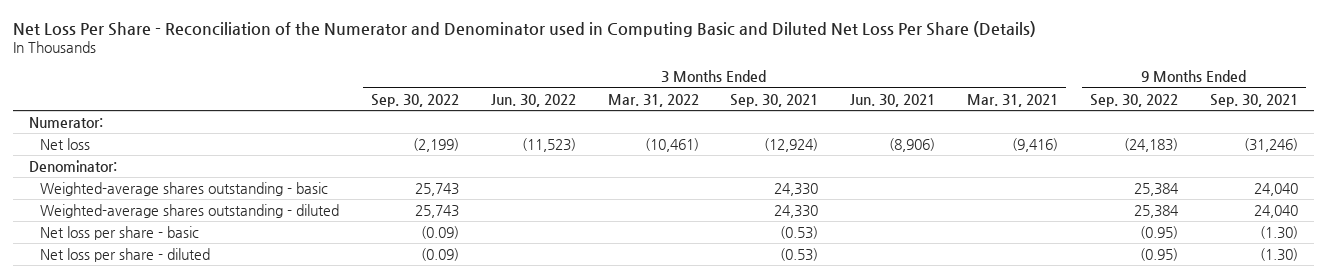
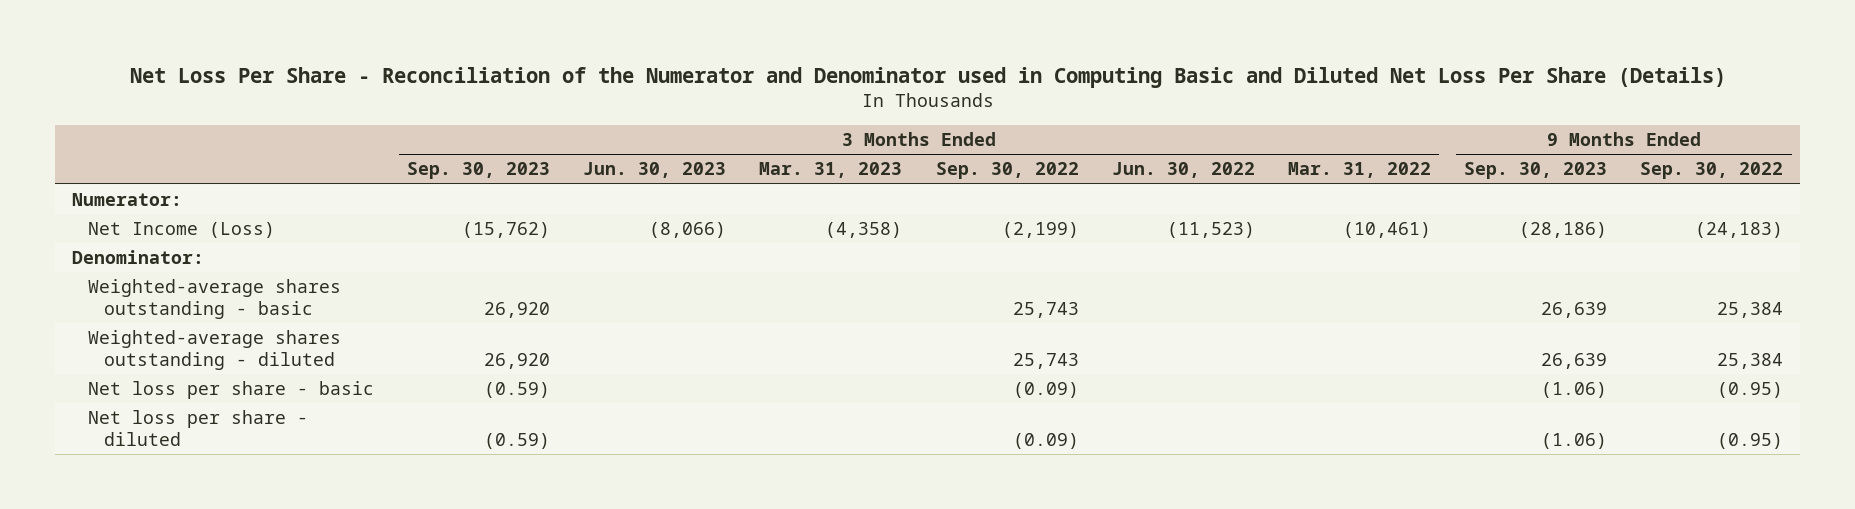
[730,93,819,107] Sep. 30, 2021 -> none
[850,93,936,107] Jun. 30, 2021 -> none
[967,93,1059,107] Mar. 31, 2021 -> none
[1209,93,1298,107] Sep. 30, 2021 -> none
none -> [406,162,550,180] Sep. 30, 2023
none -> [583,162,727,179] Jun. 30, 2023
none -> [759,162,903,179] Mar. 31, 2023
none -> [1464,162,1608,180] Sep. 30, 2023
[40,137,91,150] Net loss -> [87,222,275,239] Net Income (Loss)

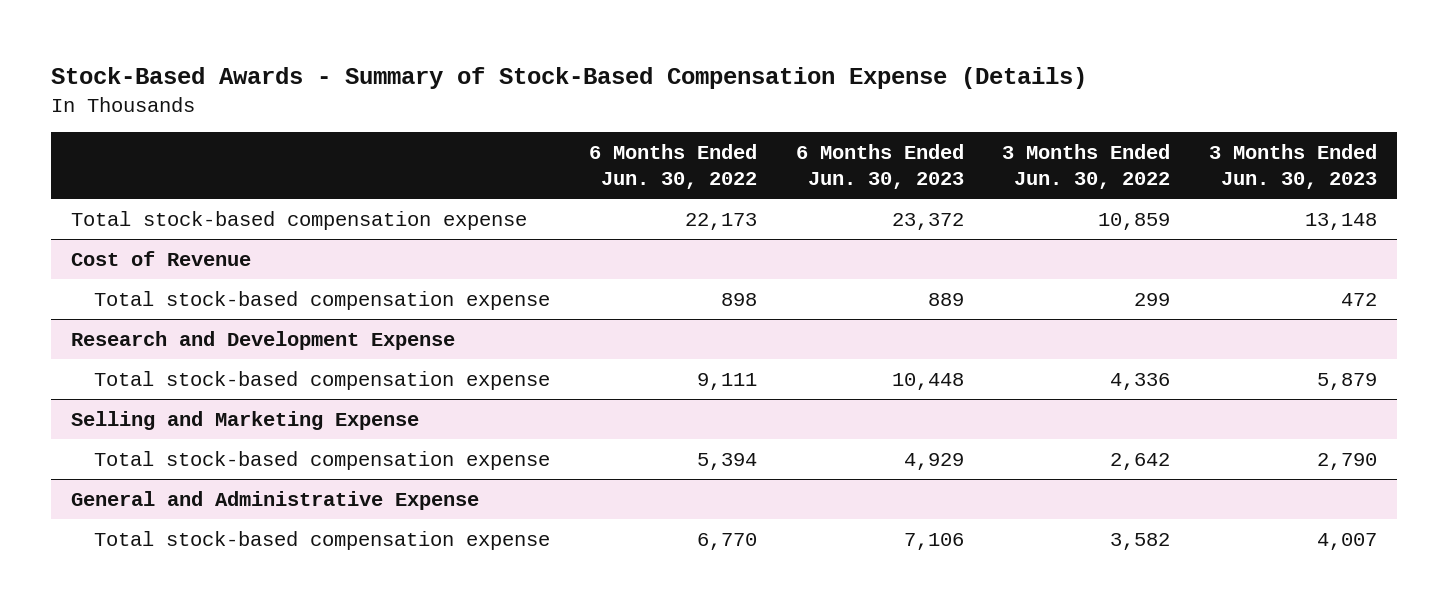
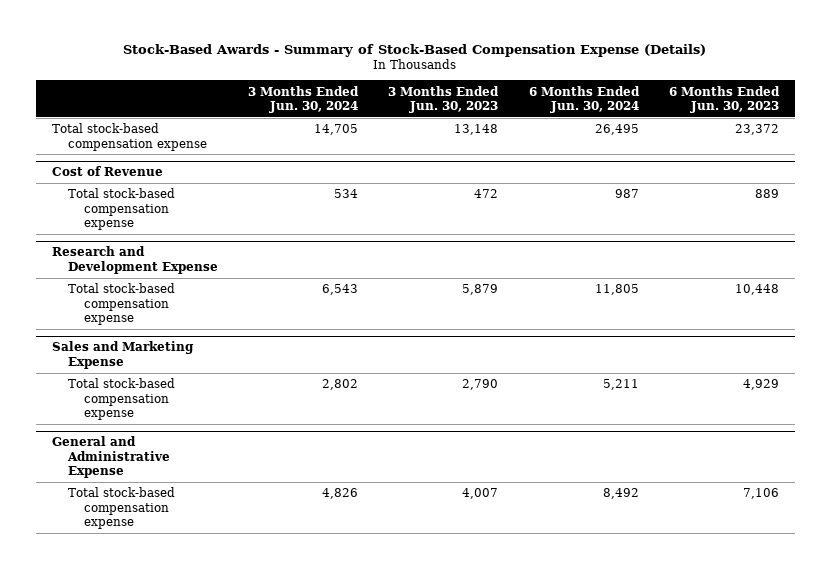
[588,144,757,190] 6 Months Ended Jun. 30, 2022 -> none
[1002,144,1171,190] 3 Months Ended Jun. 30, 2022 -> none
none -> [247,85,359,113] 3 Months Ended Jun. 30, 2024
none -> [528,85,640,113] 6 Months Ended Jun. 30, 2024
[70,410,419,430] Selling and Marketing Expense -> [51,341,194,369] Sales and Marketing Expense

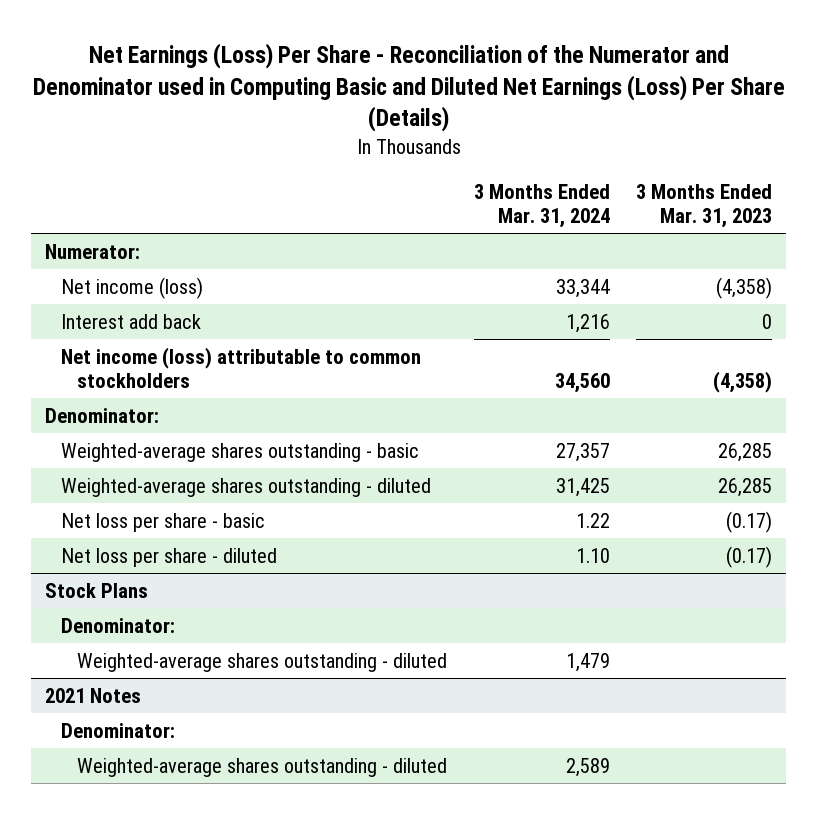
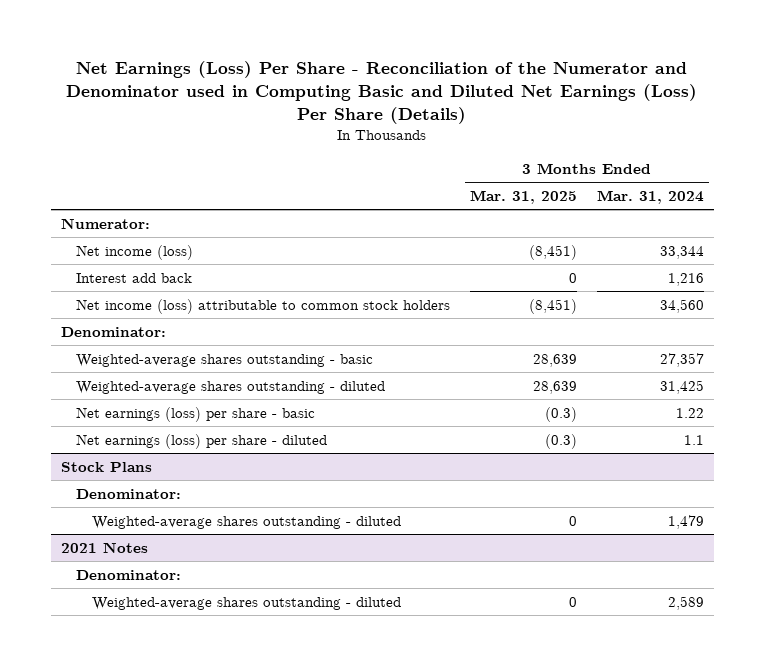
[636,183,773,229] 3 Months Ended Mar. 31, 2023 -> none
none -> [470,189,578,204] Mar. 31, 2025
[60,346,421,388] Net income (loss) attributable to common stockholders -> [76,298,451,314] Net income (loss) attributable to common stock holders
[60,512,265,532] Net loss per share - basic -> [76,406,316,422] Net earnings (loss) per share - basic
[60,547,277,567] Net loss per share - diluted -> [76,433,328,449] Net earnings (loss) per share - diluted
[575,547,610,563] 1.10 -> [684,434,705,445] 1.1

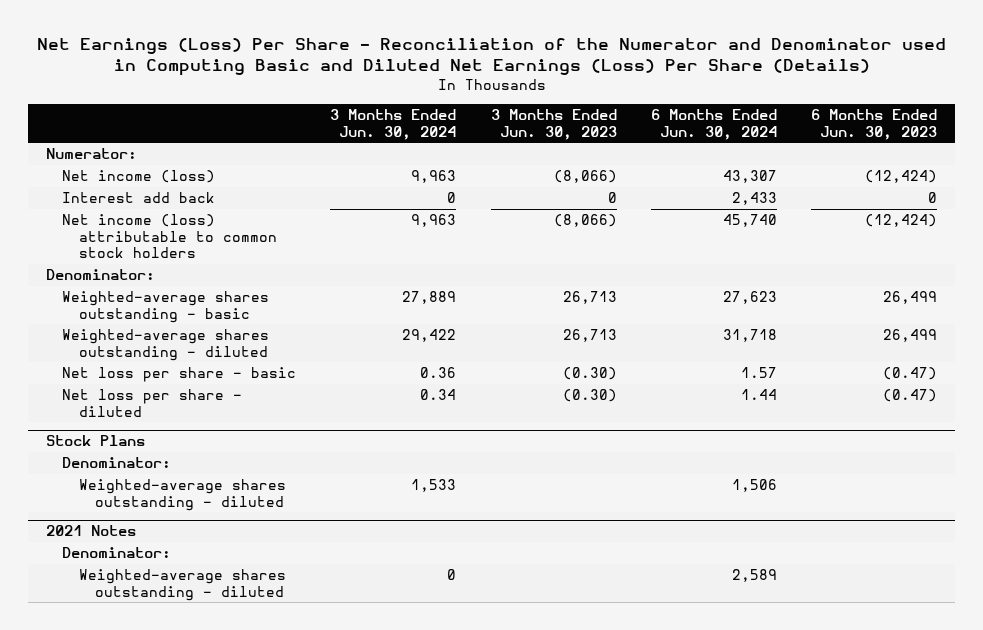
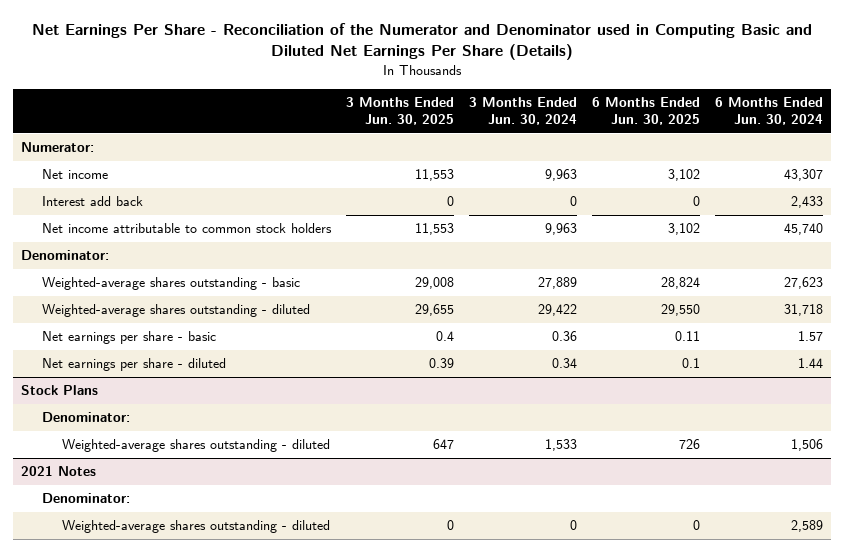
[36,37,946,77] Net Earnings (Loss) Per Share - Reconciliation of the Numerator and Denominator used in Computing Basic and Diluted Net Earnings (Loss) Per Share (Details) -> [32,22,813,61] Net Earnings Per Share - Reconciliation of the Numerator and Denominator used in Computing Basic and Diluted Net Earnings Per Share (Details)
[490,108,617,140] 3 Months Ended Jun. 30, 2023 -> none
[811,108,938,140] 6 Months Ended Jun. 30, 2023 -> none
none -> [345,97,454,126] 3 Months Ended Jun. 30, 2025
none -> [591,97,700,126] 6 Months Ended Jun. 30, 2025
[62,170,216,184] Net income (loss) -> [41,169,108,180] Net income
[62,214,277,259] Net income (loss) attributable to common stock holders -> [41,223,332,234] Net income attributable to common stock holders
[62,367,297,383] Net loss per share - basic -> [41,331,216,345] Net earnings per share - basic
[62,389,243,417] Net loss per share - diluted -> [41,358,226,372] Net earnings per share - diluted

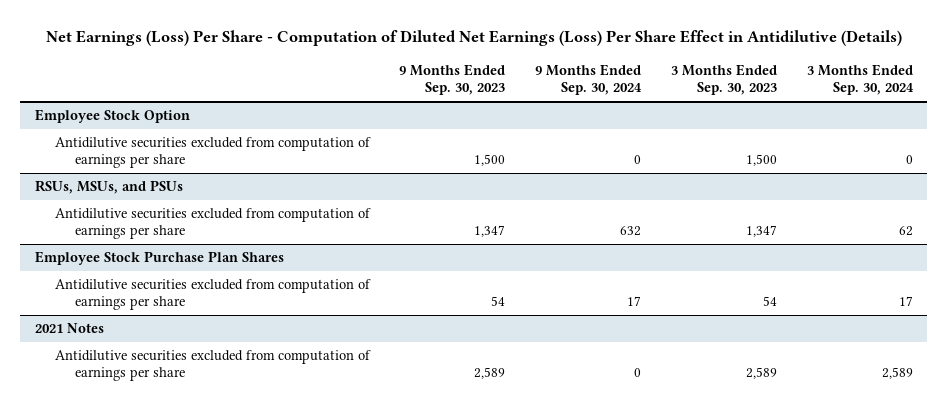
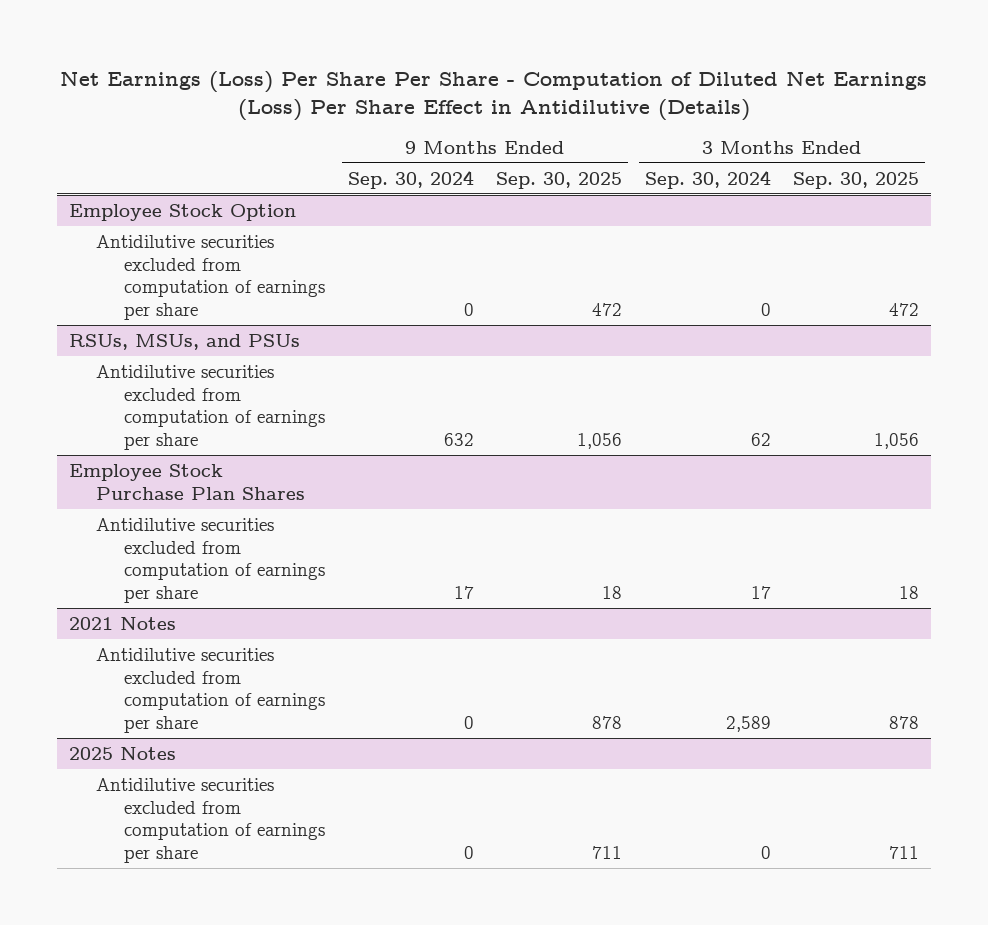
[45,30,902,47] Net Earnings (Loss) Per Share - Computation of Diluted Net Earnings (Loss) Per Share Effect in Antidilutive (Details) -> [59,70,927,122] Net Earnings (Loss) Per Share Per Share - Computation of Diluted Net Earnings (Loss) Per Share Effect in Antidilutive (Details)
[399,64,506,96] 9 Months Ended Sep. 30, 2023 -> none
[670,64,777,96] 3 Months Ended Sep. 30, 2023 -> none
none -> [496,171,623,189] Sep. 30, 2025
none -> [793,171,920,189] Sep. 30, 2025
none -> [68,746,176,760] 2025 Notes
none -> [96,777,326,864] Antidilutive securities excluded from computation of earnings per share

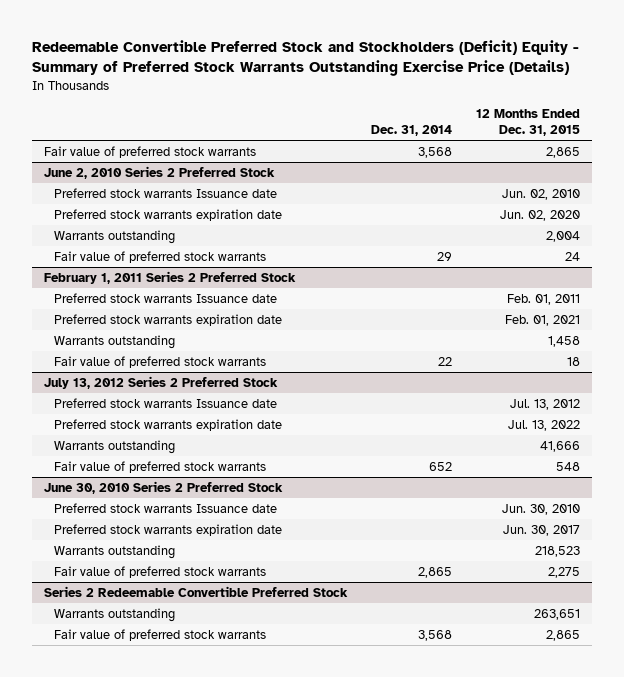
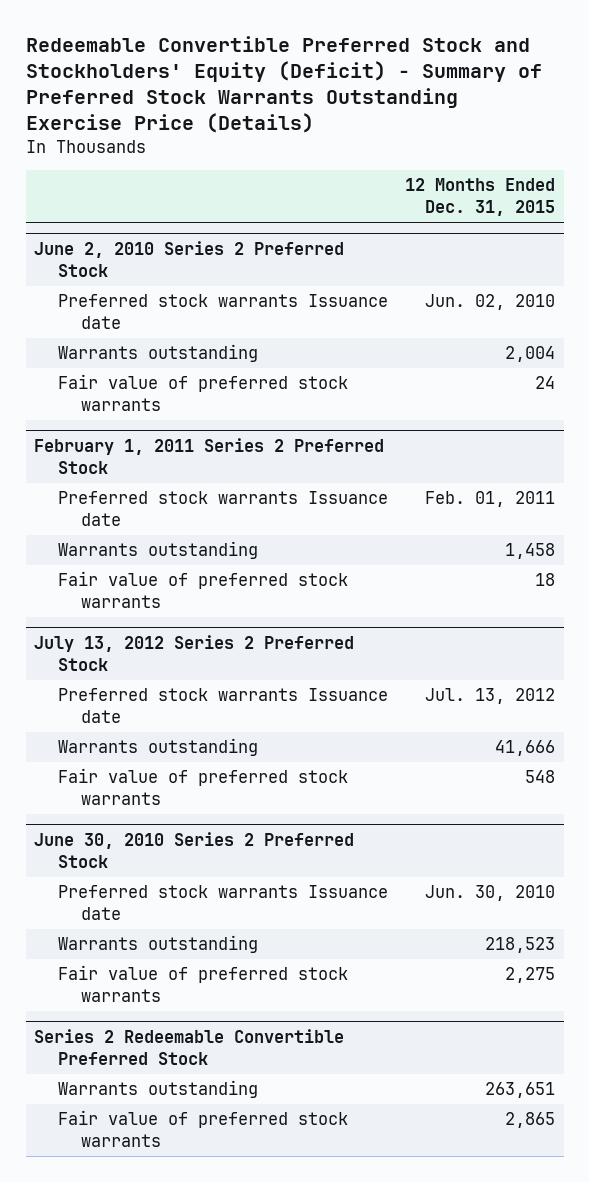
[32,40,580,77] Redeemable Convertible Preferred Stock and Stockholders (Deficit) Equity - Summary of Preferred Stock Warrants Outstanding Exercise Price (Details) -> [25,35,542,134] Redeemable Convertible Preferred Stock and Stockholders' Equity (Deficit) - Summary of Preferred Stock Warrants Outstanding Exercise Price (Details)
[371,125,453,137] Dec. 31, 2014 -> none
[44,145,257,158] Fair value of preferred stock warrants -> none
[54,208,283,221] Preferred stock warrants expiration date -> none
[54,313,283,326] Preferred stock warrants expiration date -> none
[54,418,283,431] Preferred stock warrants expiration date -> none
[54,523,283,536] Preferred stock warrants expiration date -> none

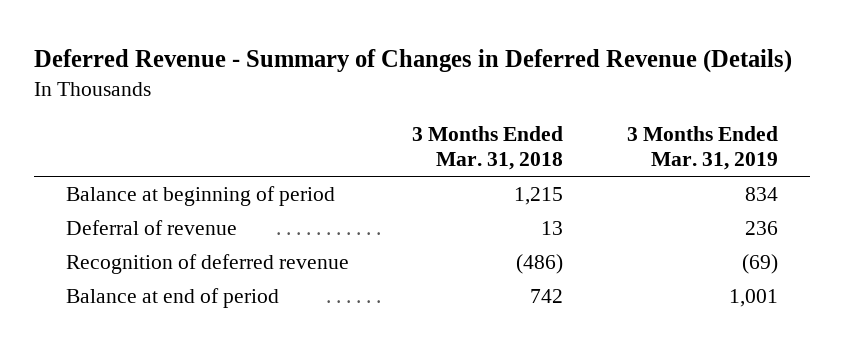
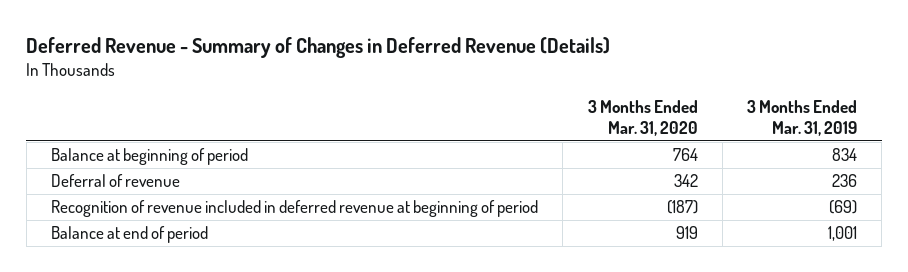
[412,125,564,170] 3 Months Ended Mar. 31, 2018 -> none
none -> [587,99,698,137] 3 Months Ended Mar. 31, 2020
[65,253,349,274] Recognition of deferred revenue -> [51,200,539,218] Recognition of revenue included in deferred revenue at beginning of period

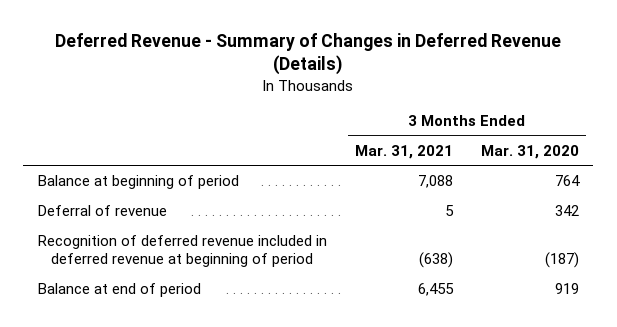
[747,99,858,137] 3 Months Ended Mar. 31, 2019 -> none
none -> [354,144,453,159] Mar. 31, 2021
[51,200,539,218] Recognition of revenue included in deferred revenue at beginning of period -> [37,235,327,268] Recognition of deferred revenue included in deferred revenue at beginning of period

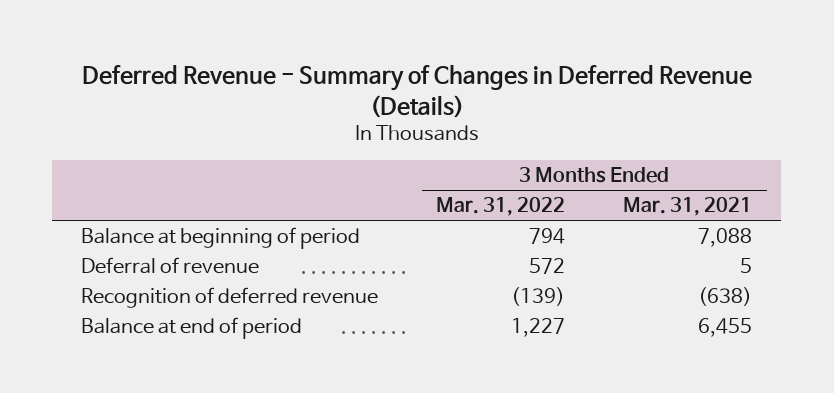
[481,144,580,159] Mar. 31, 2020 -> none
none -> [436,197,566,217] Mar. 31, 2022
[37,235,327,268] Recognition of deferred revenue included in deferred revenue at beginning of period -> [81,287,379,309] Recognition of deferred revenue

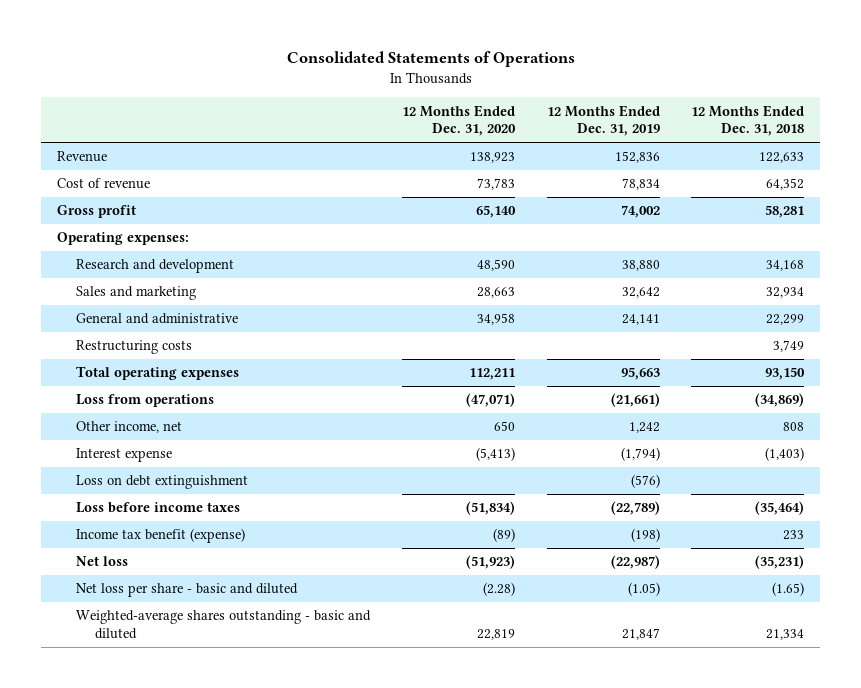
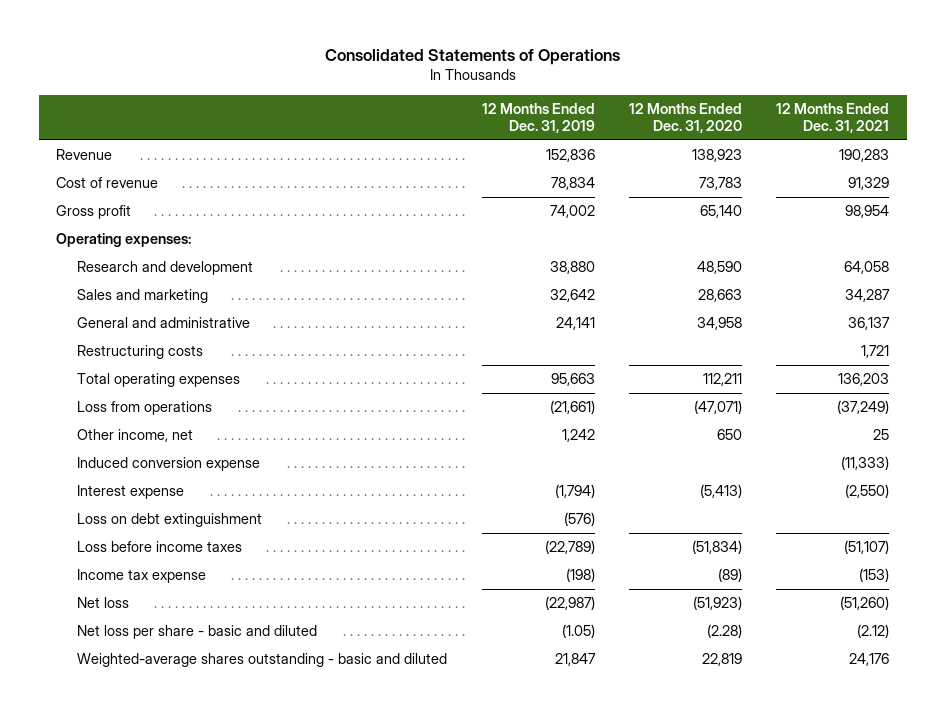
[691,104,805,137] 12 Months Ended Dec. 31, 2018 -> none
none -> [776,102,890,134] 12 Months Ended Dec. 31, 2021
none -> [77,457,261,472] Induced conversion expense
[75,528,245,544] Income tax benefit (expense) -> [77,569,207,584] Income tax expense

